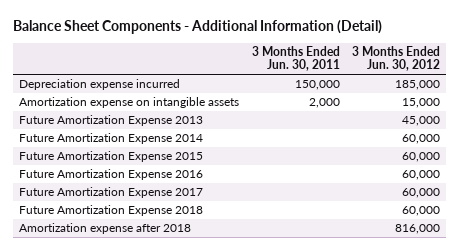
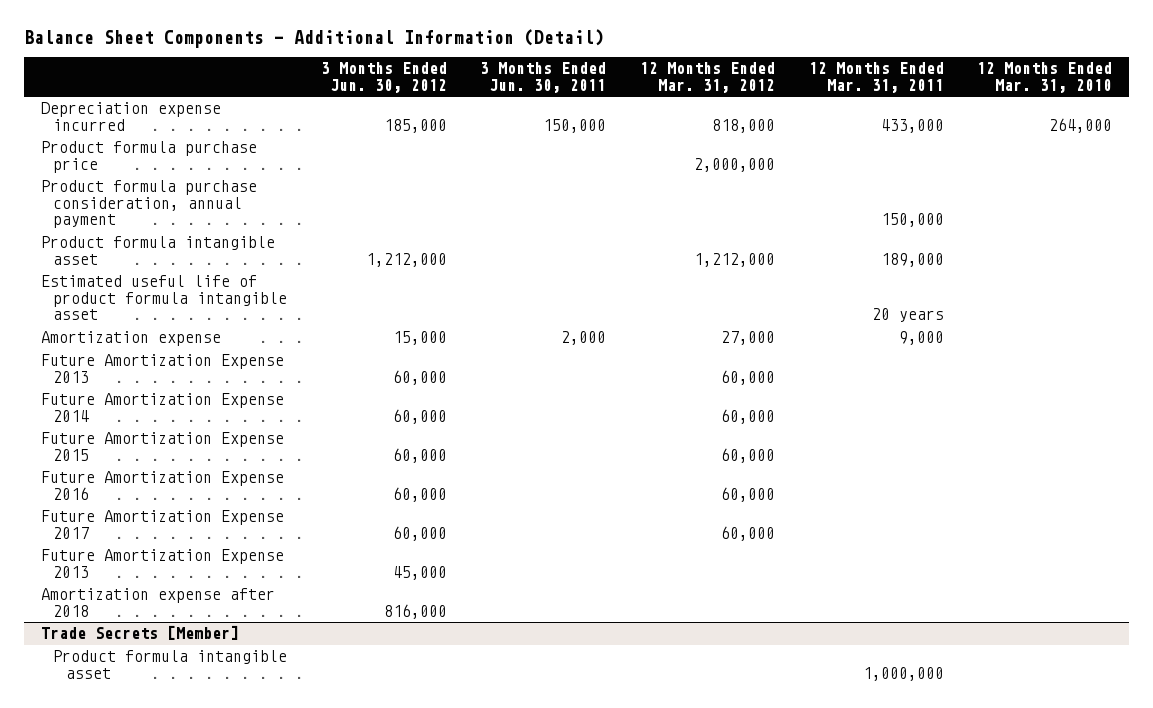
none -> [640,62,776,93] 12 Months Ended Mar. 31, 2012
none -> [808,62,944,93] 12 Months Ended Mar. 31, 2011
none -> [977,62,1113,93] 12 Months Ended Mar. 31, 2010
none -> [40,141,257,173] Product formula purchase price
none -> [40,180,257,229] Product formula purchase consideration, annual payment
none -> [40,236,275,265] Product formula intangible asset
none -> [40,275,288,321] Estimated useful life of product formula intangible asset
[19,97,240,109] Amortization expense on intangible assets -> [40,331,221,347] Amortization expense
none -> [40,354,284,383] Future Amortization Expense 2013
[19,205,204,217] Future Amortization Expense 2018 -> none
[19,115,204,127] Future Amortization Expense 2013 -> [40,549,284,578] Future Amortization Expense 2013
none -> [40,625,239,641] Trade Secrets [Member]
none -> [53,650,288,679] Product formula intangible asset

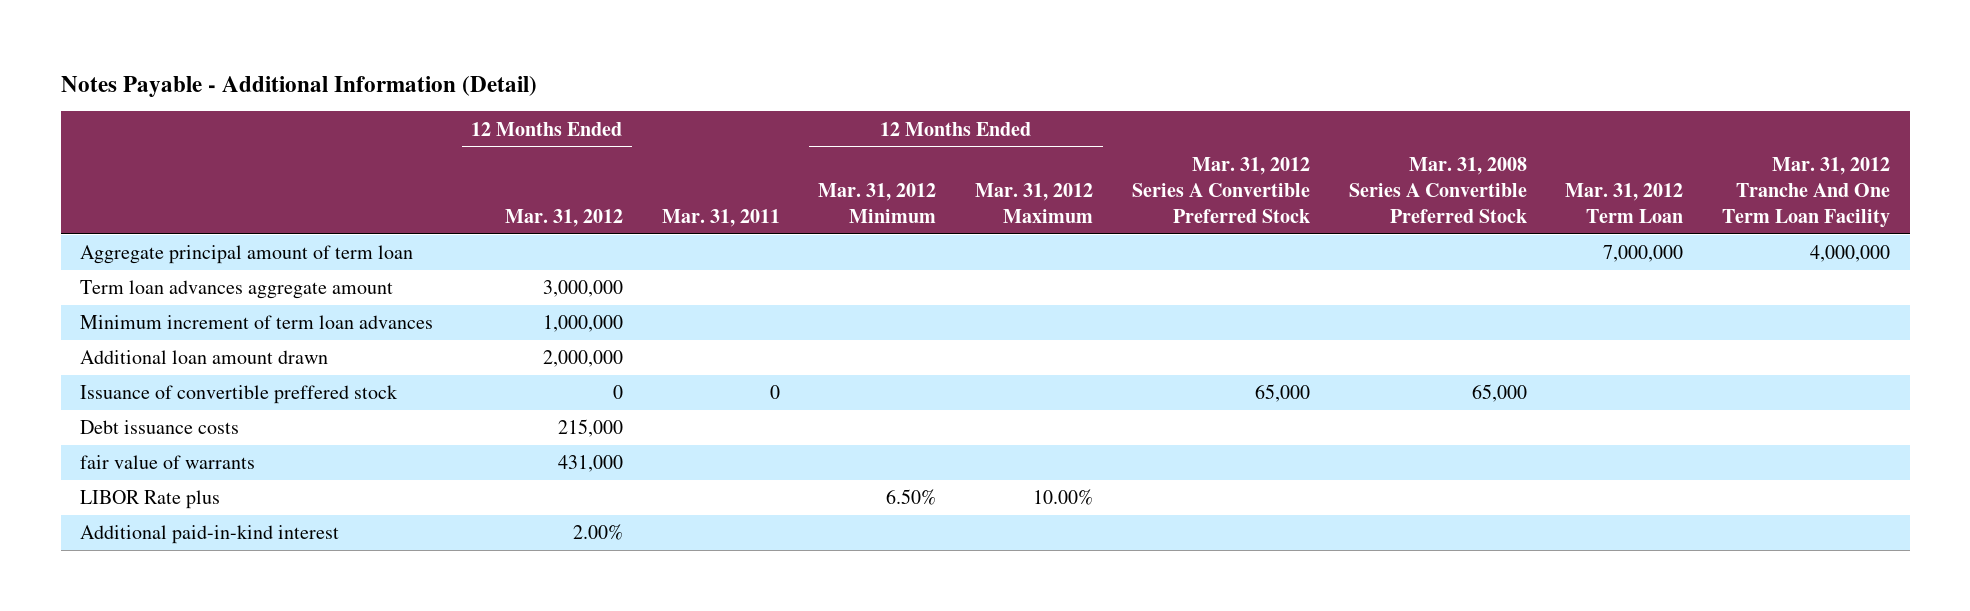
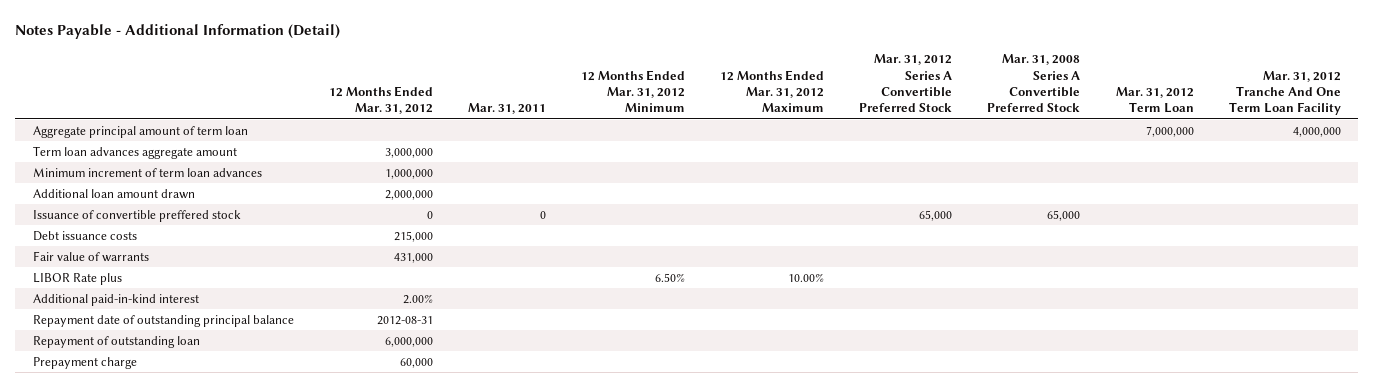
[79,455,255,470] fair value of warrants -> [32,250,149,262] Fair value of warrants
none -> [32,314,294,327] Repayment date of outstanding principal balance
none -> [32,335,200,348] Repayment of outstanding loan
none -> [32,356,137,369] Prepayment charge

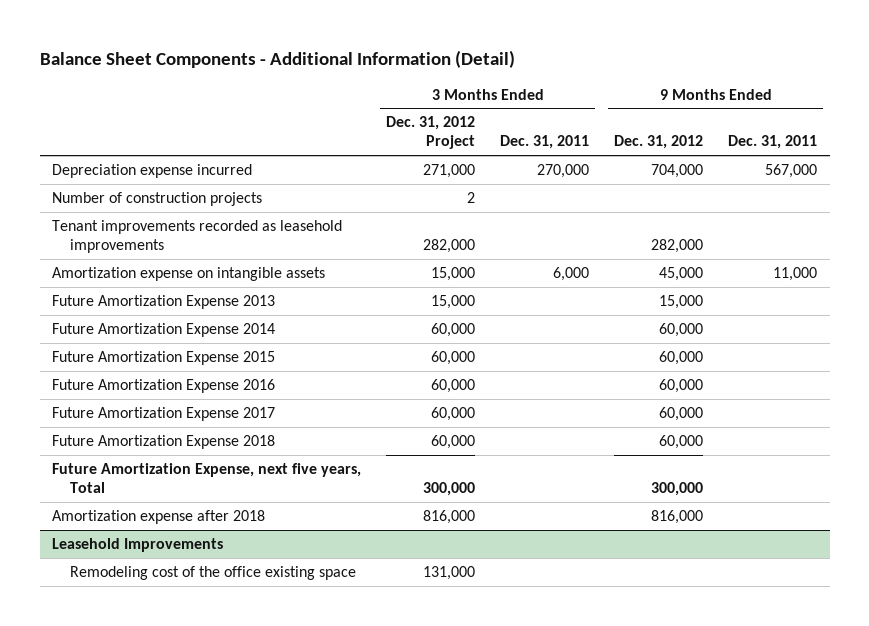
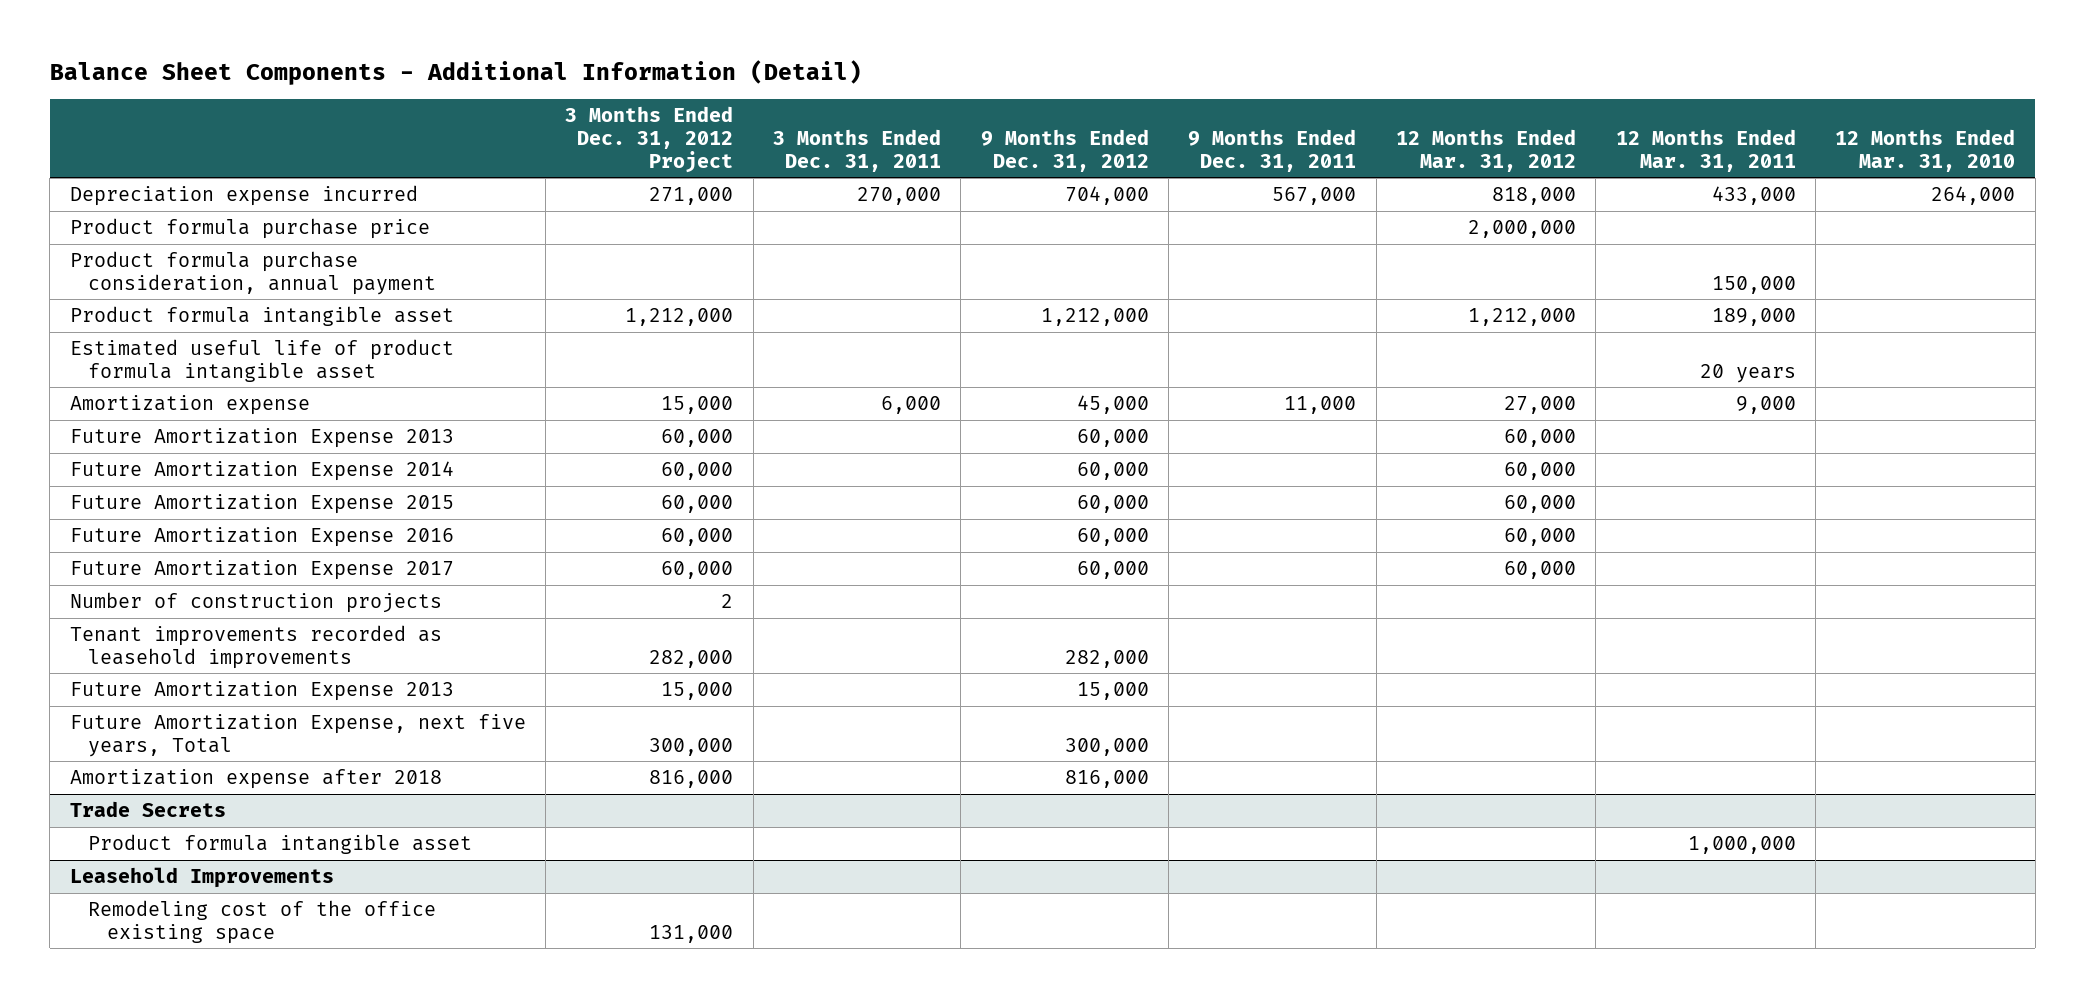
none -> [1396,129,1577,172] 12 Months Ended Mar. 31, 2012
none -> [1615,129,1796,172] 12 Months Ended Mar. 31, 2011
none -> [1835,129,2016,172] 12 Months Ended Mar. 31, 2010
none -> [69,218,430,240] Product formula purchase price
none -> [69,251,437,295] Product formula purchase consideration, annual payment
none -> [69,306,454,327] Product formula intangible asset
none -> [69,339,454,382] Estimated useful life of product formula intangible asset
[52,267,326,282] Amortization expense on intangible assets -> [69,395,310,416] Amortization expense
none -> [69,428,454,449] Future Amortization Expense 2013
[52,435,276,450] Future Amortization Expense 2018 -> none
[52,192,263,207] Number of construction projects -> [69,592,442,614] Number of construction projects
[52,220,343,254] Tenant improvements recorded as leasehold improvements -> [69,625,442,669] Tenant improvements recorded as leasehold improvements
[52,295,276,310] Future Amortization Expense 2013 -> [69,681,454,702] Future Amortization Expense 2013
none -> [69,801,226,818] Trade Secrets
none -> [88,834,473,855] Product formula intangible asset

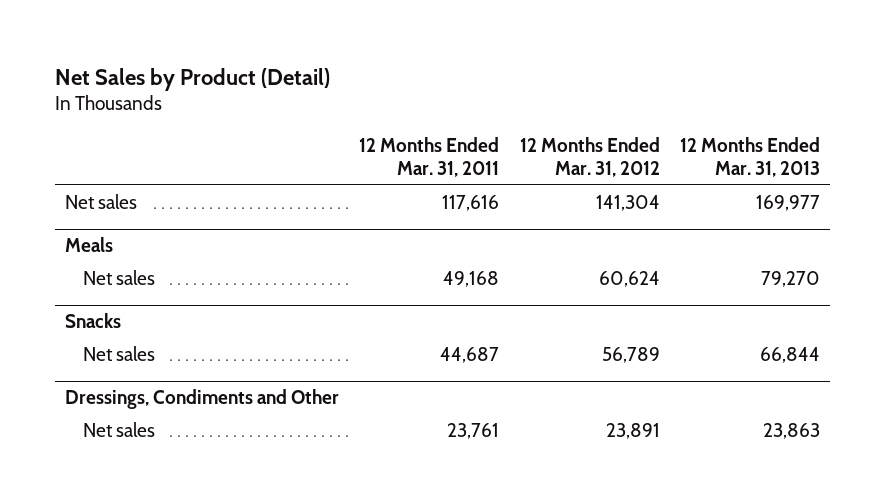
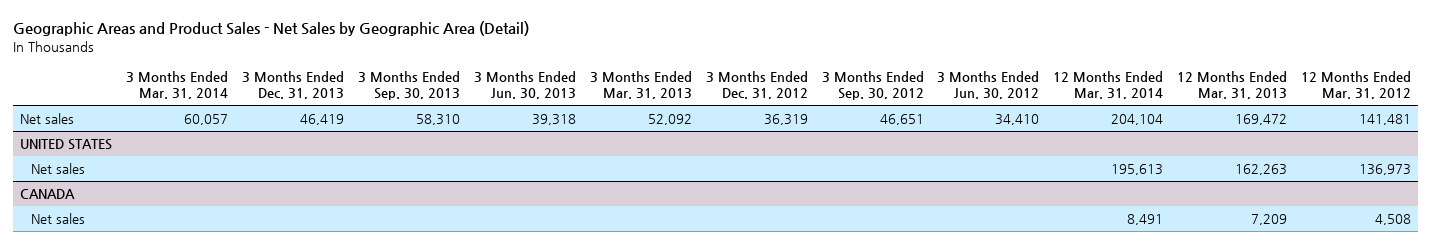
[54,67,330,91] Net Sales by Product (Detail) -> [13,21,530,37] Geographic Areas and Product Sales - Net Sales by Geographic Area (Detail)
[359,137,500,178] 12 Months Ended Mar. 31, 2011 -> none
none -> [126,70,229,100] 3 Months Ended Mar. 31, 2014
none -> [242,70,345,100] 3 Months Ended Dec. 31, 2013
none -> [357,70,460,101] 3 Months Ended Sep. 30, 2013
none -> [473,70,576,100] 3 Months Ended Jun. 30, 2013
none -> [589,70,692,100] 3 Months Ended Mar. 31, 2013
none -> [705,70,808,100] 3 Months Ended Dec. 31, 2012
none -> [821,70,924,101] 3 Months Ended Sep. 30, 2012
none -> [937,70,1040,100] 3 Months Ended Jun. 30, 2012
none -> [1053,70,1164,100] 12 Months Ended Mar. 31, 2014
[65,237,114,253] Meals -> none
[65,313,122,329] Snacks -> none
[65,389,340,410] Dressings, Condiments and Other -> none
[83,421,156,437] Net sales -> none
[595,194,660,211] 141,304 -> [1359,113,1412,125] 141,481
[756,194,821,211] 169,977 -> [1235,113,1288,125] 169,472
none -> [20,138,113,150] UNITED STATES
[598,270,660,287] 60,624 -> [1359,163,1412,175] 136,973
[761,270,821,287] 79,270 -> [1235,163,1288,175] 162,263
none -> [20,188,76,199] CANADA
[601,346,660,363] 56,789 -> [1375,213,1412,225] 4,508
[760,346,821,363] 66,844 -> [1251,213,1288,225] 7,209

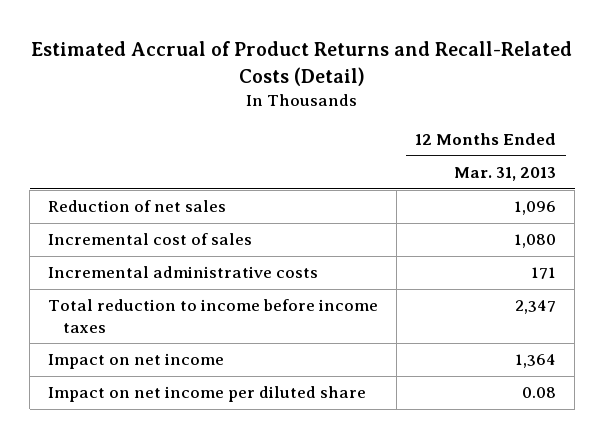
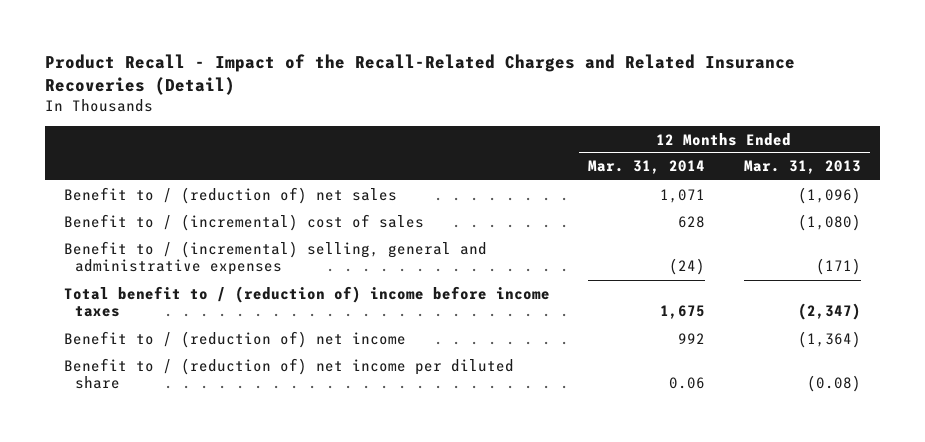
[31,41,573,86] Estimated Accrual of Product Returns and Recall-Related Costs (Detail) -> [45,54,796,96] Product Recall - Impact of the Recall-Related Charges and Related Insurance Recoveries (Detail)
none -> [588,160,706,175] Mar. 31, 2014
[48,200,227,213] Reduction of net sales -> [64,186,398,204] Benefit to / (reduction of) net sales
[514,201,557,216] 1,096 -> [797,186,861,204] (1,096)
[48,233,253,246] Incremental cost of sales -> [64,213,425,231] Benefit to / (incremental) cost of sales
[514,234,557,249] 1,080 -> [797,213,861,231] (1,080)
[48,266,319,279] Incremental administrative costs -> [64,240,488,276] Benefit to / (incremental) selling, general and administrative expenses
[531,267,557,280] 171 -> [815,258,861,276] (171)
[48,299,379,333] Total reduction to income before income taxes -> [64,285,551,318] Total benefit to / (reduction of) income before income taxes
[515,300,557,315] 2,347 -> [797,303,861,321] (2,347)
[48,353,225,370] Impact on net income -> [64,330,407,348] Benefit to / (reduction of) net income
[515,354,557,369] 1,364 -> [797,330,861,348] (1,364)
[48,386,367,403] Impact on net income per diluted share -> [64,357,515,390] Benefit to / (reduction of) net income per diluted share
[522,387,557,399] 0.08 -> [806,375,861,393] (0.08)

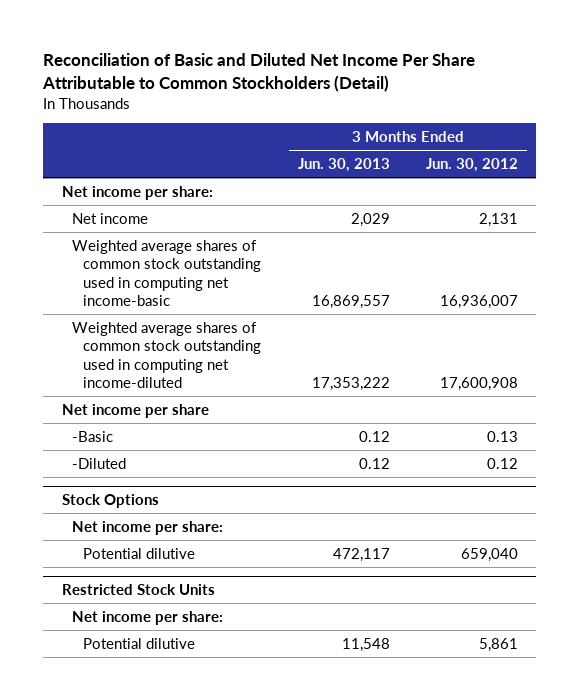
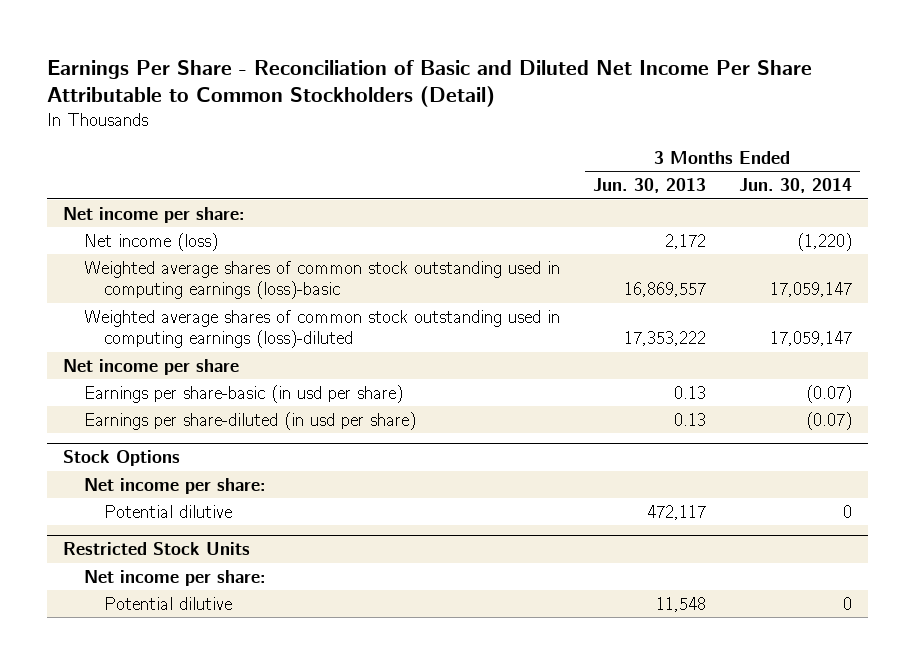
[42,53,476,92] Reconciliation of Basic and Diluted Net Income Per Share Attributable to Common Stockholders (Detail) -> [47,59,813,108] Earnings Per Share - Reconciliation of Basic and Diluted Net Income Per Share Attributable to Common Stockholders (Detail)
[425,158,518,173] Jun. 30, 2012 -> none
none -> [738,178,852,194] Jun. 30, 2014
[72,212,149,224] Net income -> [83,232,218,251] Net income (loss)
[350,212,390,227] 2,029 -> [664,233,706,249] 2,172
[72,239,262,306] Weighted average shares of common stock outstanding used in computing net income-basic -> [83,260,560,300] Weighted average shares of common stock outstanding used in computing earnings (loss)-basic
[72,321,262,388] Weighted average shares of common stock outstanding used in computing net income-diluted -> [83,309,560,349] Weighted average shares of common stock outstanding used in computing earnings (loss)-diluted
[72,430,114,442] -Basic -> none
[72,457,127,469] -Diluted -> none
none -> [83,384,403,403] Earnings per share-basic (in usd per share)
none -> [83,411,416,430] Earnings per share-diluted (in usd per share)

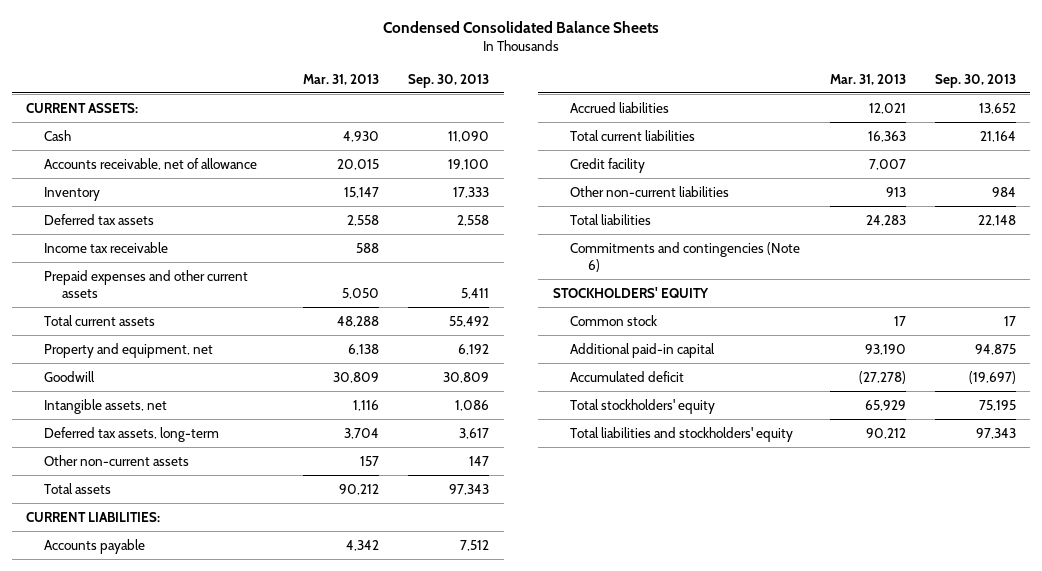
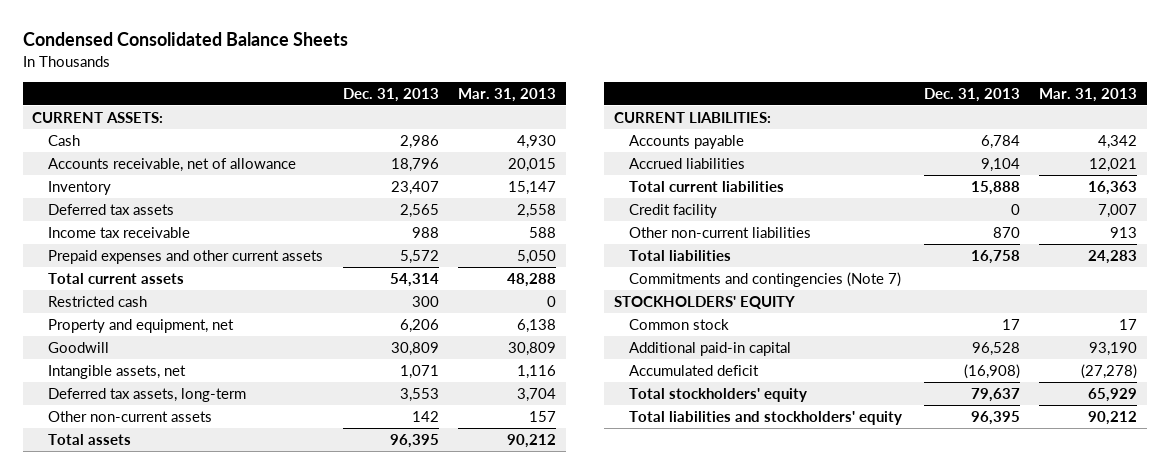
[408,73,490,88] Sep. 30, 2013 -> none
none -> [342,87,439,102] Dec. 31, 2013
none -> [47,295,147,307] Restricted cash
[570,241,801,273] Commitments and contingencies (Note 6) -> [629,271,902,287] Commitments and contingencies (Note 7)

